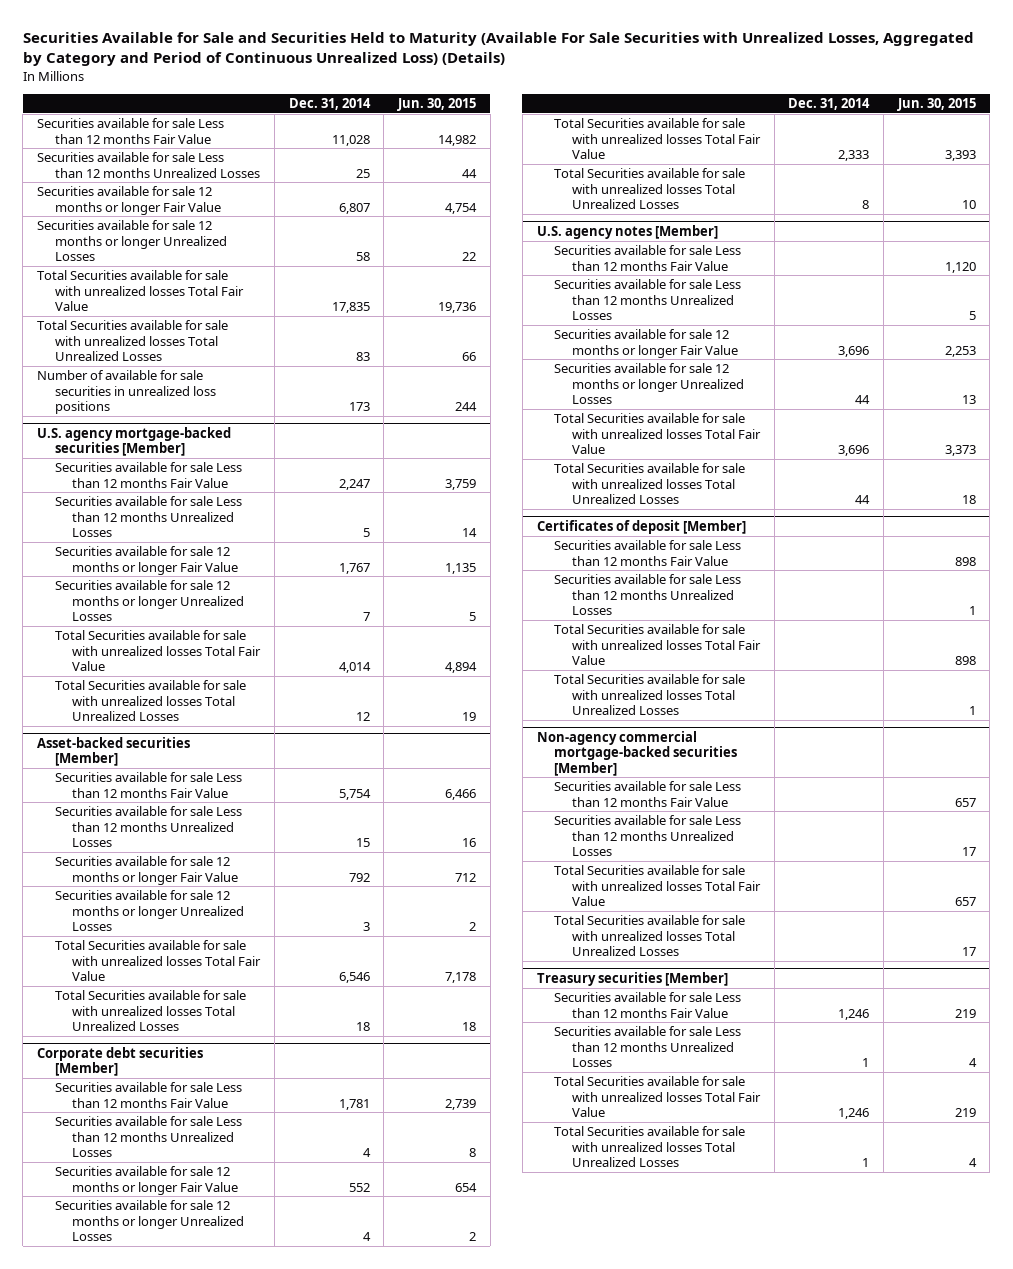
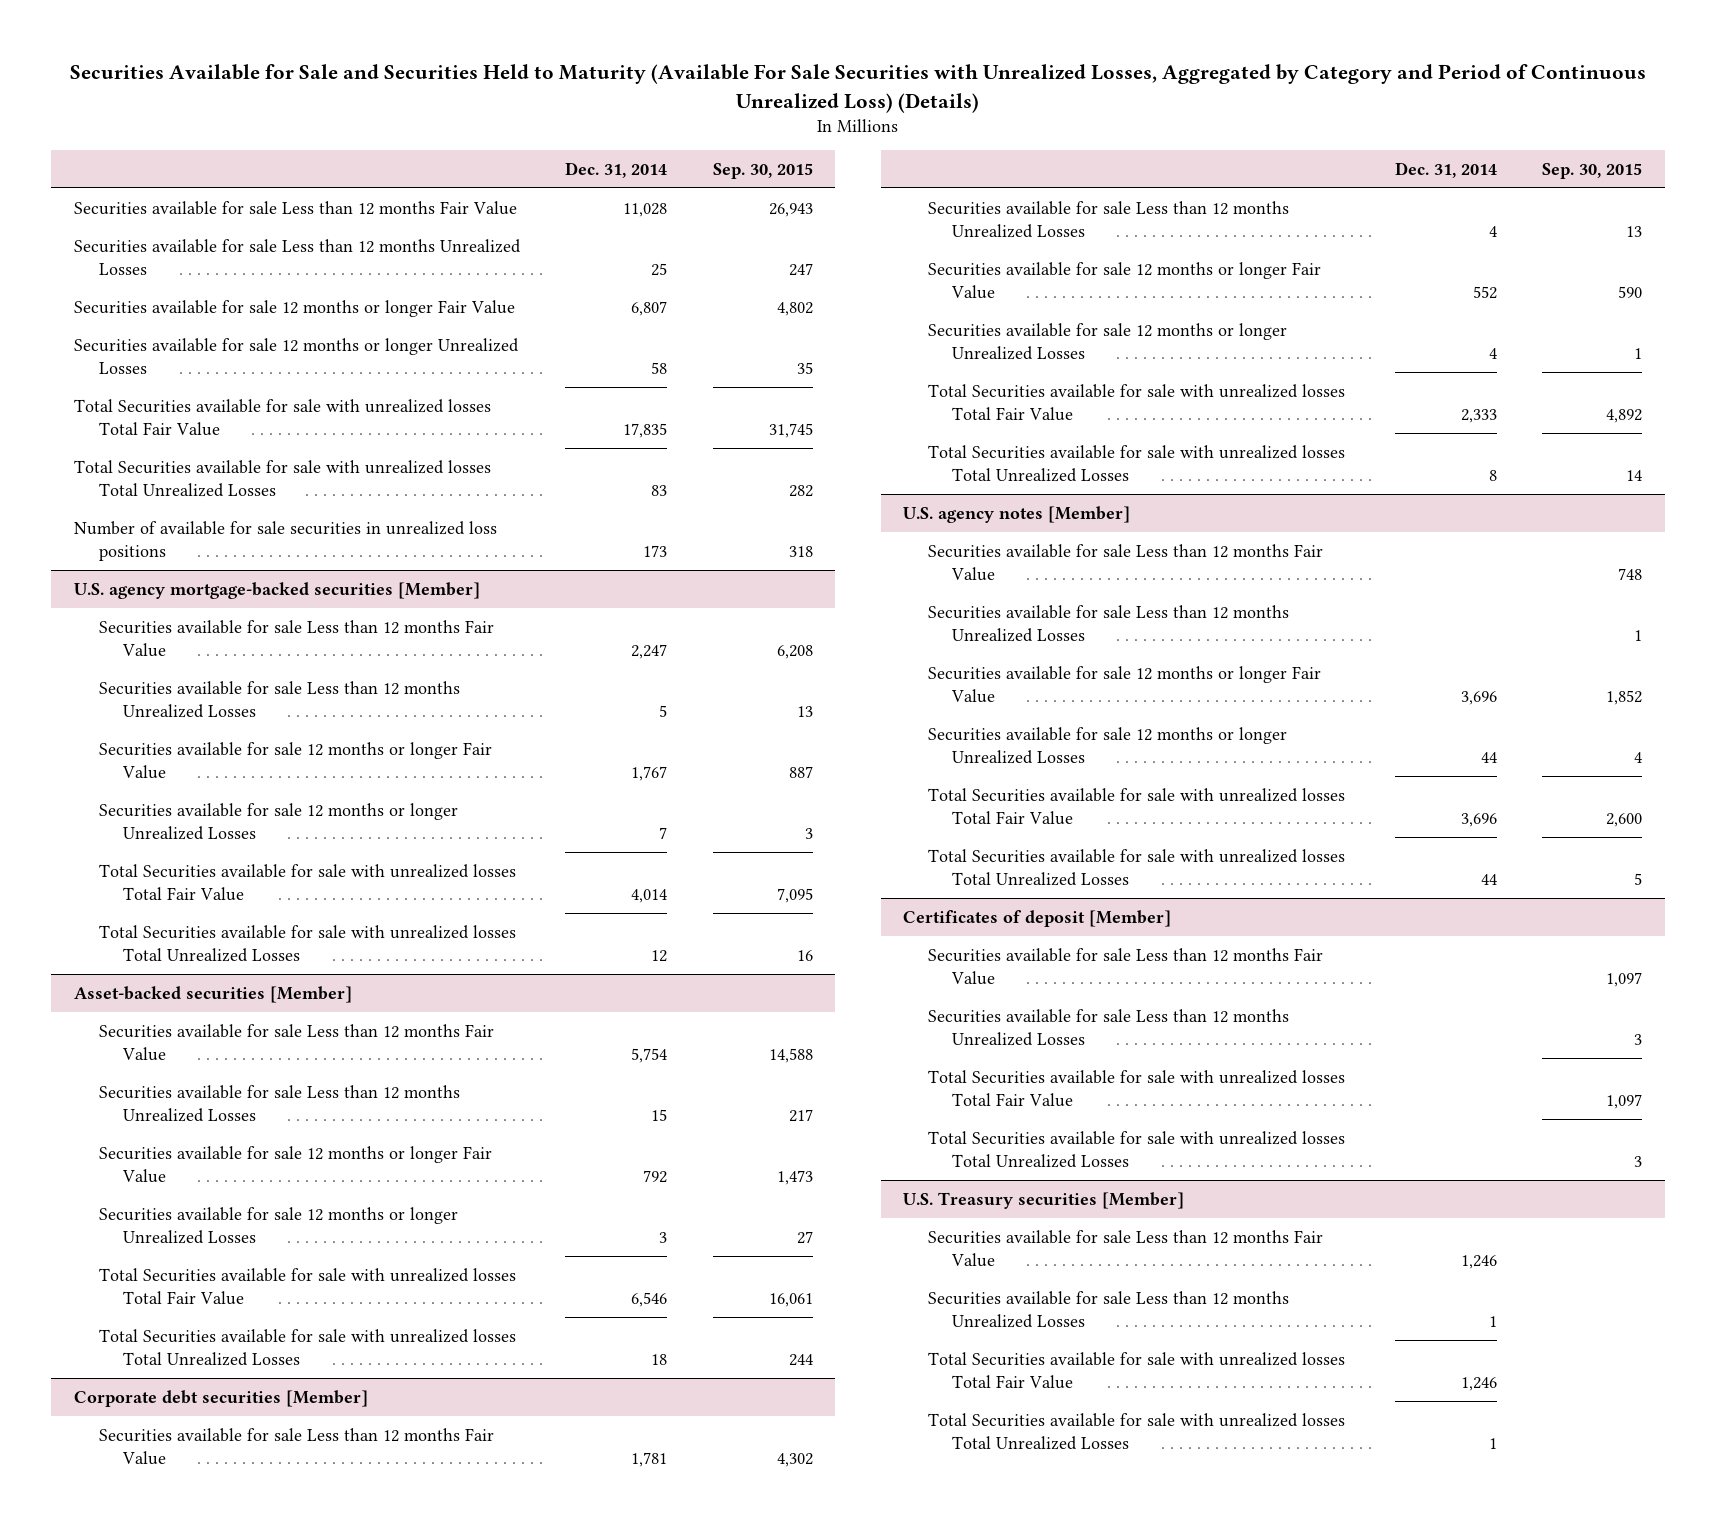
[396,97,476,111] Jun. 30, 2015 -> none
none -> [712,162,813,179] Sep. 30, 2015
[536,730,738,776] Non-agency commercial mortgage-backed securities [Member] -> none
[554,781,742,807] Securities available for sale Less than 12 months Fair Value -> none
[554,815,742,856] Securities available for sale Less than 12 months Unrealized Losses -> none
[554,865,761,906] Total Securities available for sale with unrealized losses Total Fair Value -> none
[554,915,746,956] Total Securities available for sale with unrealized losses Total Unrealized Losses -> none
[536,971,728,986] Treasury securities [Member] -> [903,1191,1185,1209] U.S. Treasury securities [Member]

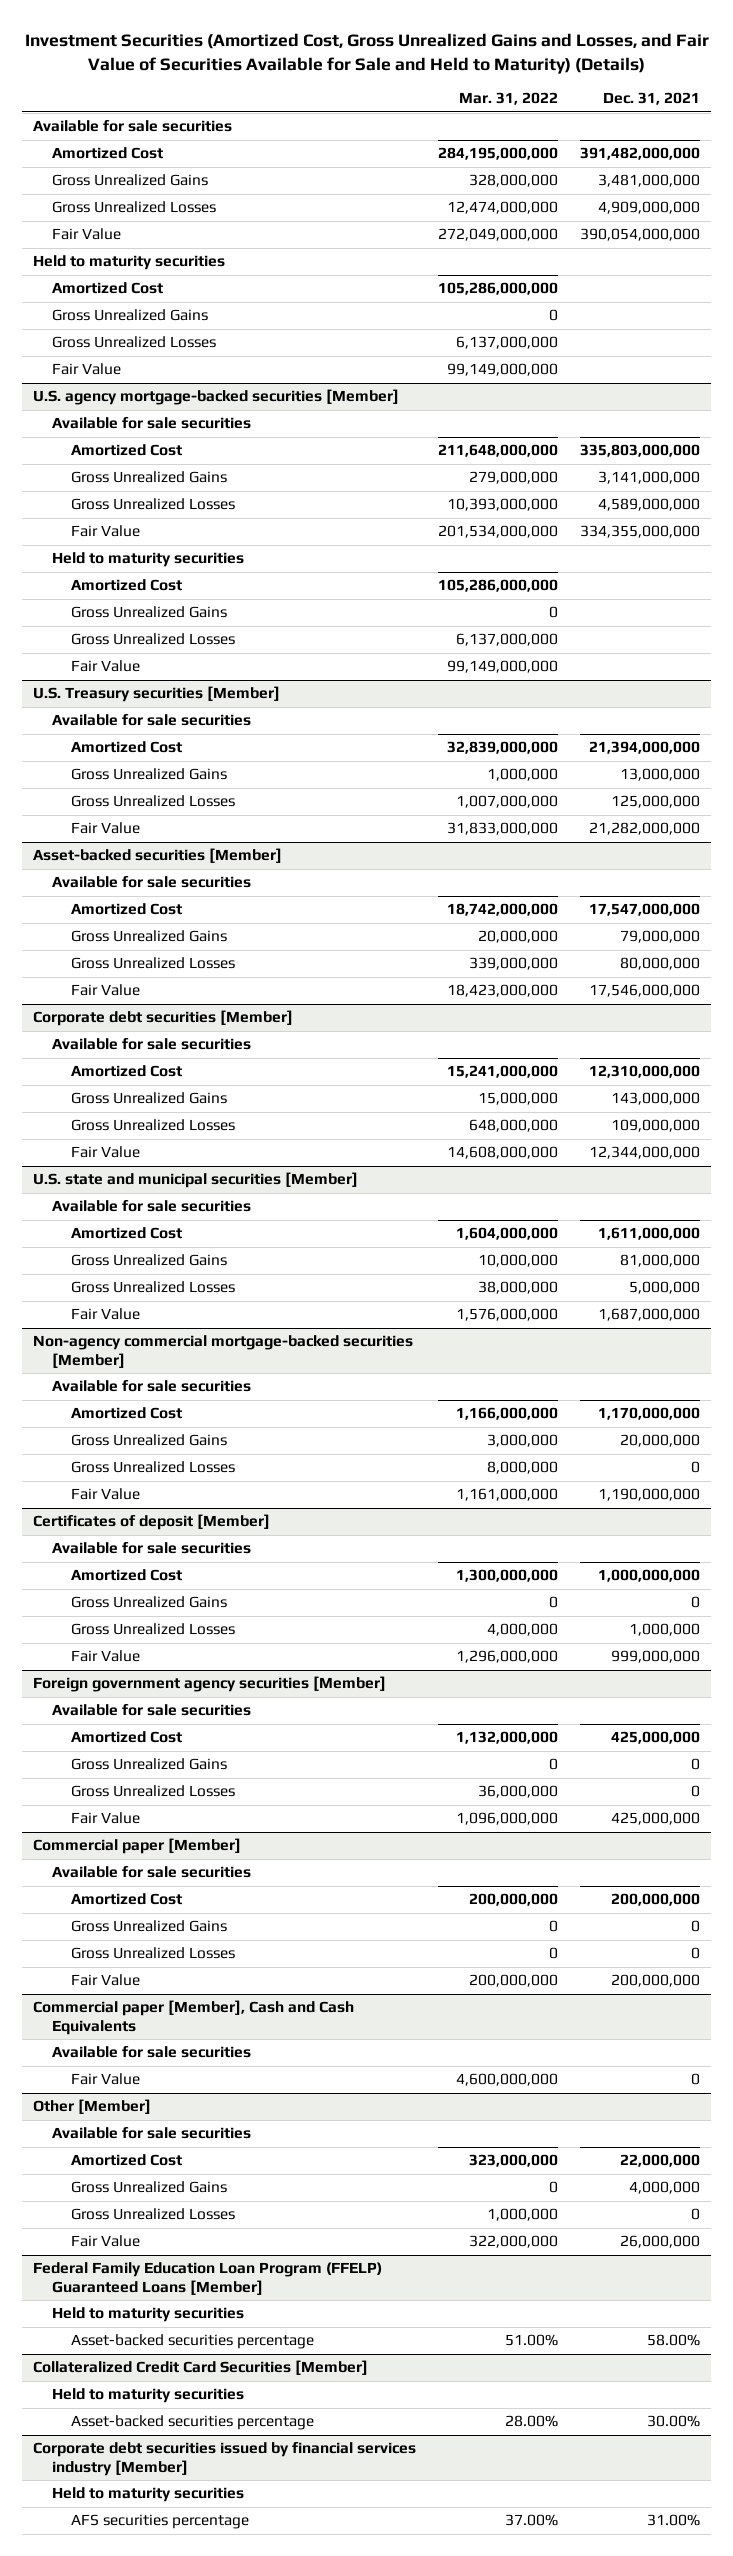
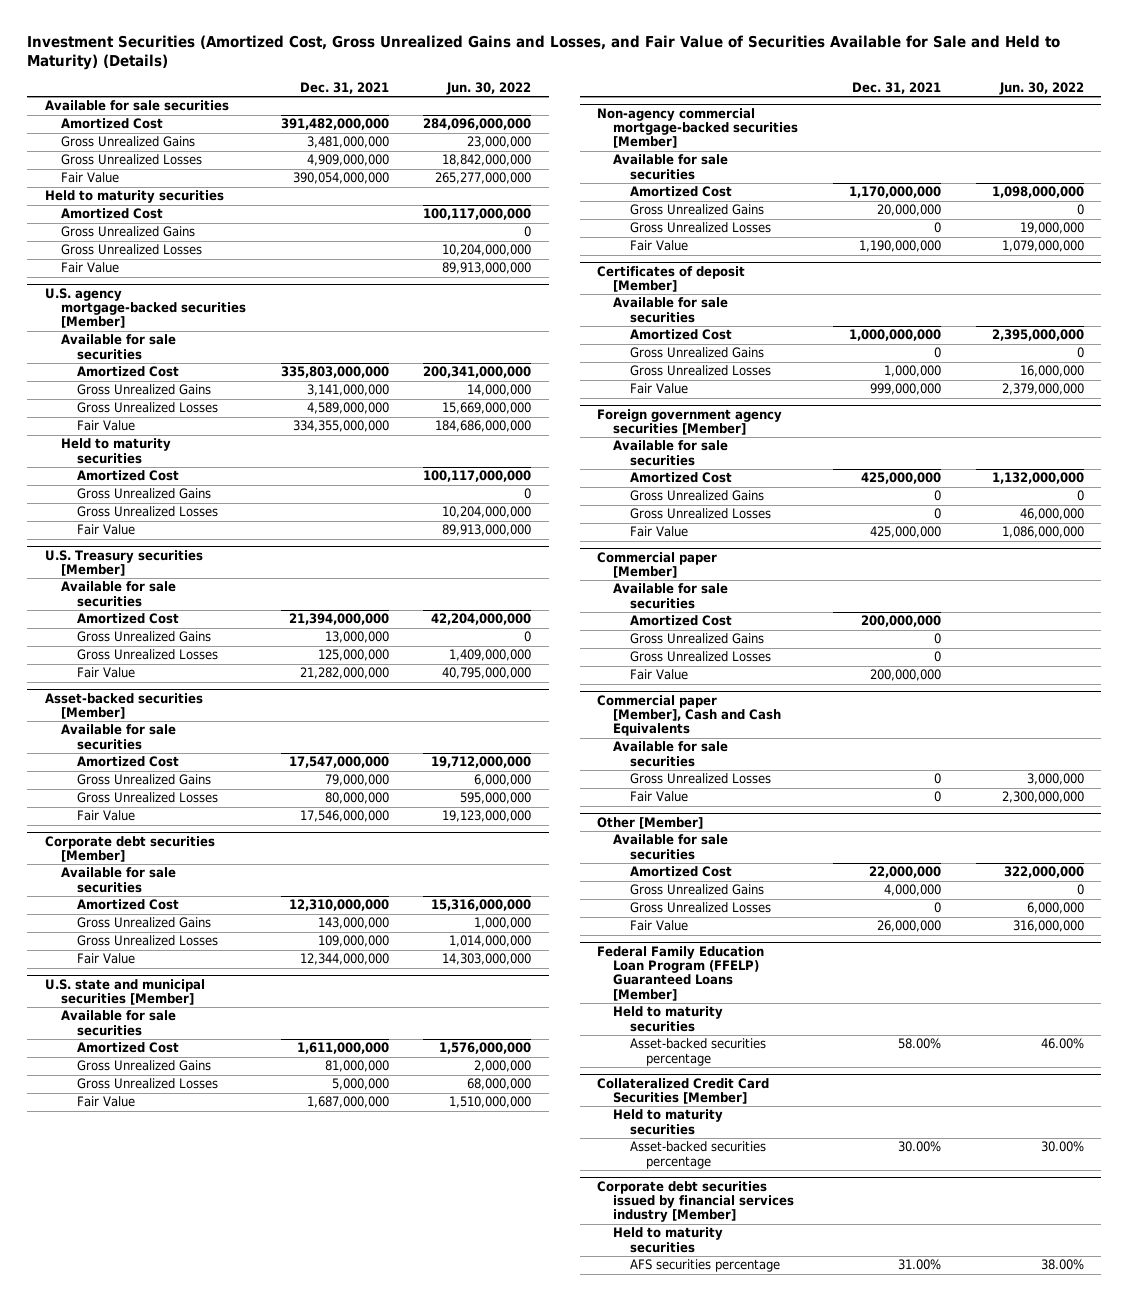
[459,92,559,106] Mar. 31, 2022 -> none
none -> [446,81,532,95] Jun. 30, 2022
none -> [629,773,771,785] Gross Unrealized Losses

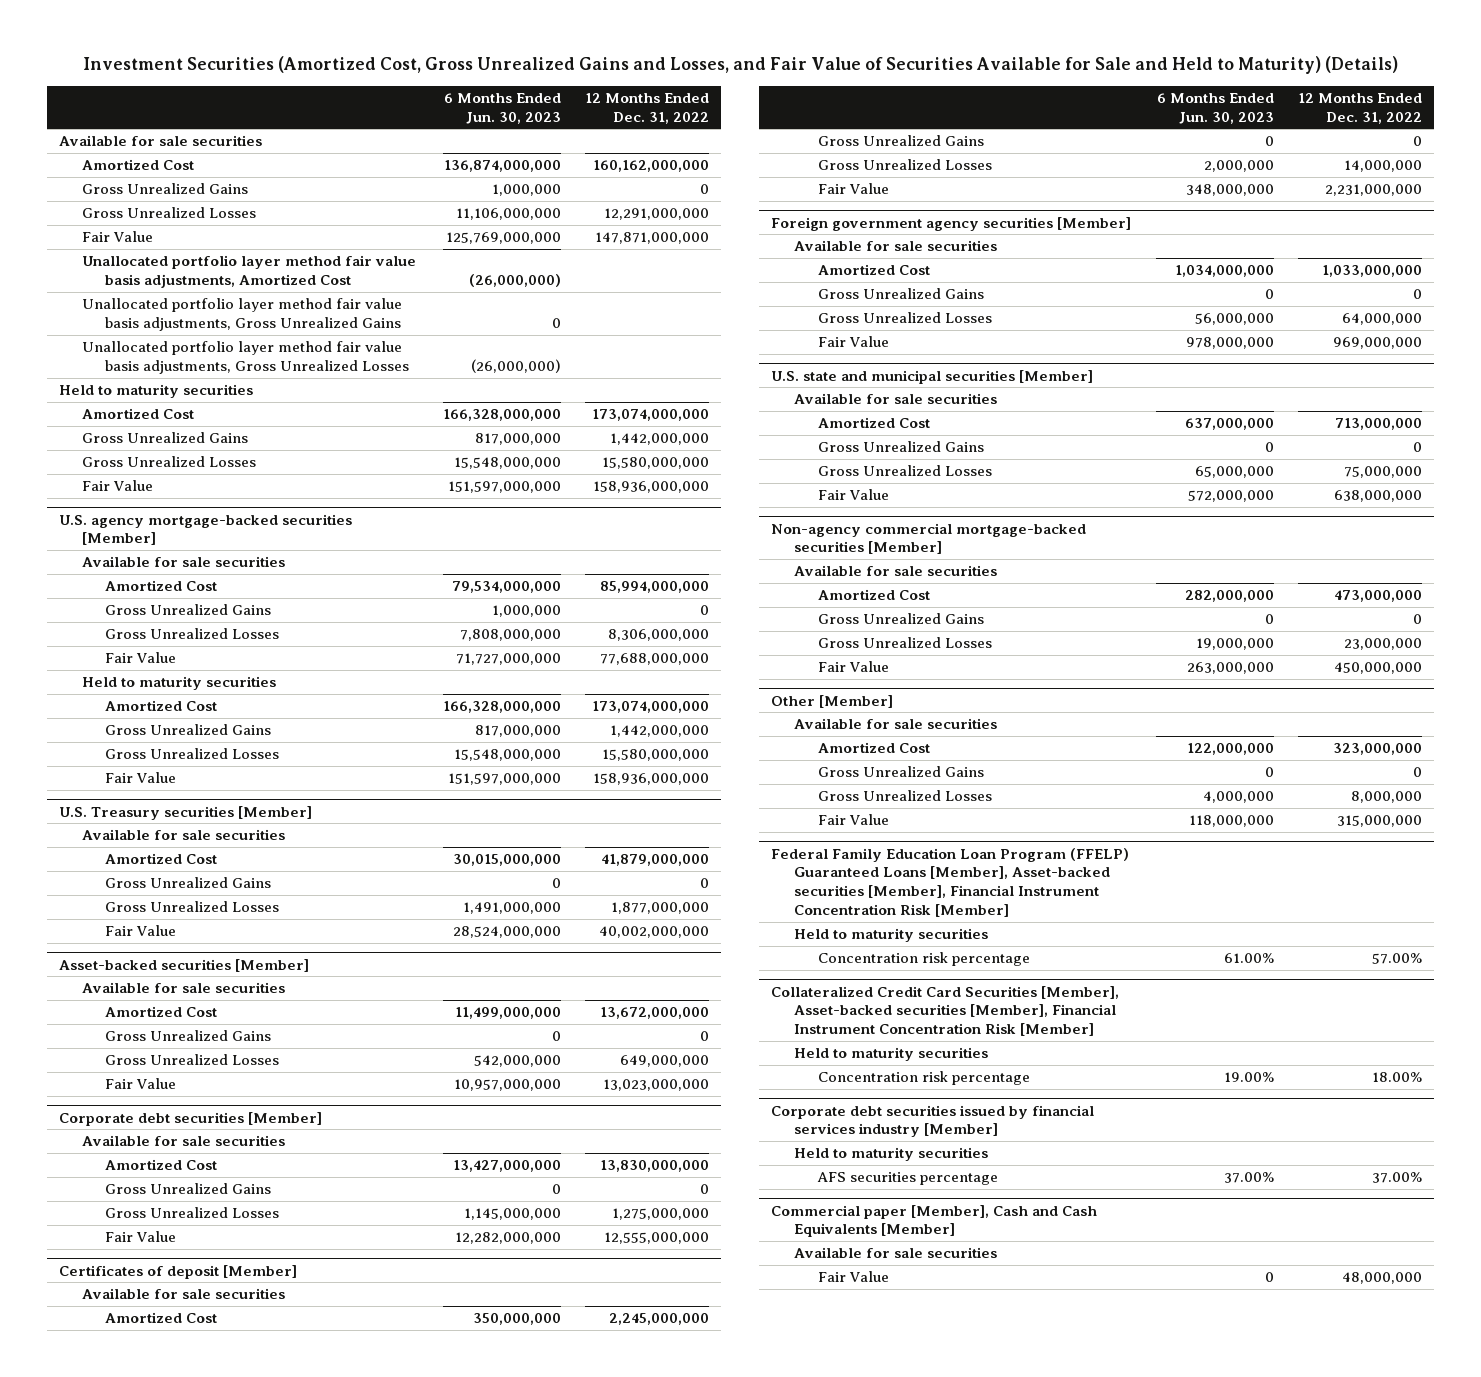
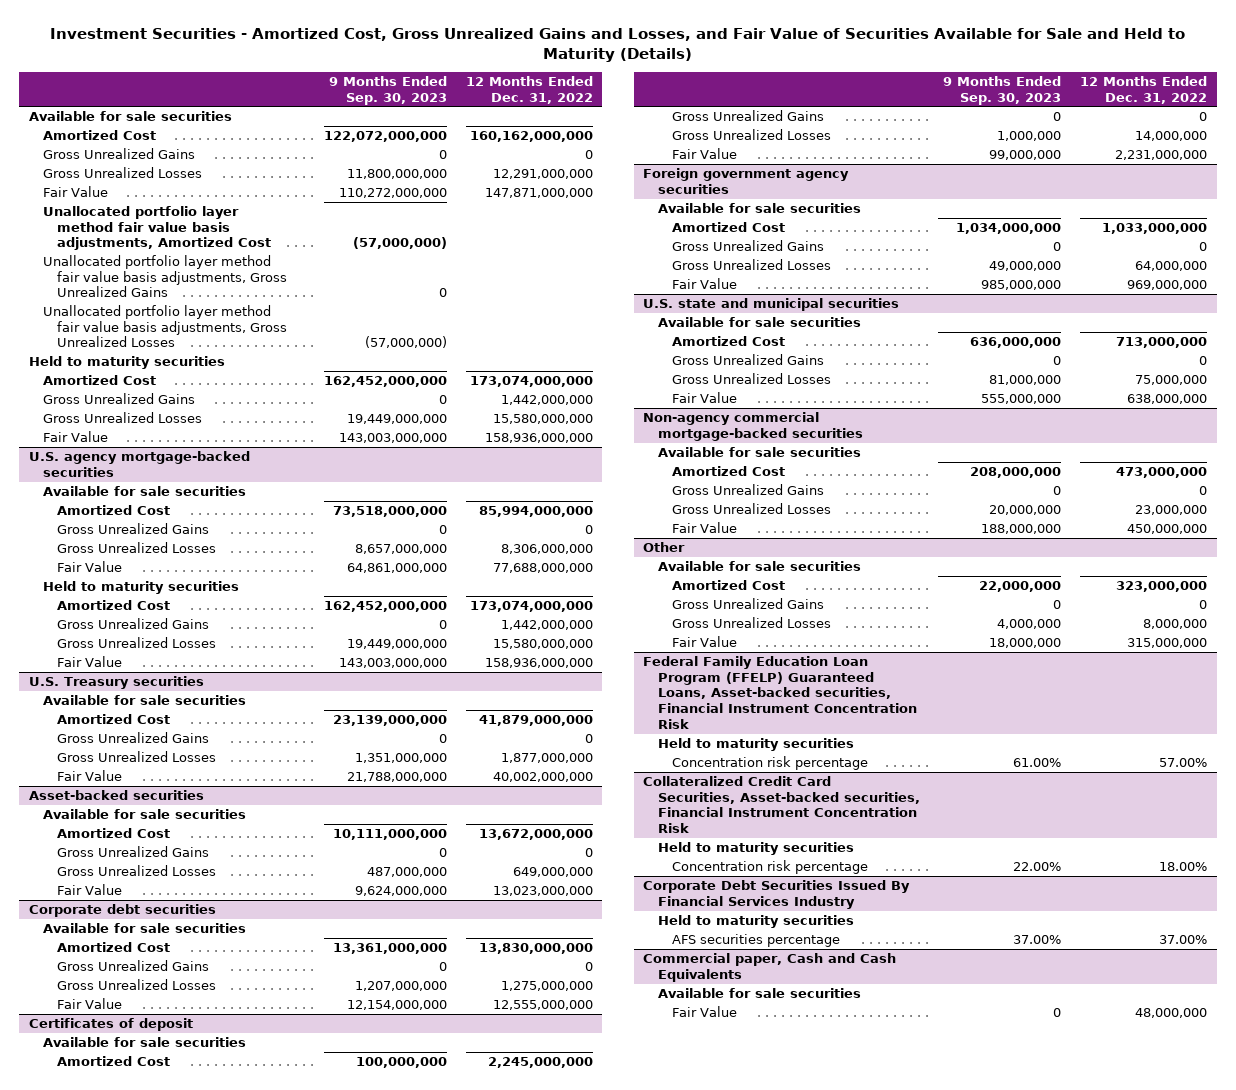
[83,56,1399,75] Investment Securities (Amortized Cost, Gross Unrealized Gains and Losses, and Fair Value of Securities Available for Sale and Held to Maturity) (Details) -> [49,28,1185,63] Investment Securities - Amortized Cost, Gross Unrealized Gains and Losses, and Fair Value of Securities Available for Sale and Held to Maturity (Details)
[444,92,562,124] 6 Months Ended Jun. 30, 2023 -> none
none -> [328,75,447,105] 9 Months Ended Sep. 30, 2023
[58,513,352,546] U.S. agency mortgage-backed securities [Member] -> [28,451,250,477] U.S. agency mortgage-backed securities
[58,805,312,820] U.S. Treasury securities [Member] -> [28,676,204,690] U.S. Treasury securities
[58,958,309,972] Asset-backed securities [Member] -> [28,790,204,801] Asset-backed securities
[58,1111,322,1126] Corporate debt securities [Member] -> [28,904,216,918] Corporate debt securities
[58,1264,297,1279] Certificates of deposit [Member] -> [28,1018,193,1032] Certificates of deposit
[771,216,1132,231] Foreign government agency securities [Member] -> [643,168,850,194] Foreign government agency securities
[771,369,1094,384] U.S. state and municipal securities [Member] -> [643,298,900,312] U.S. state and municipal securities
[771,522,1087,555] Non-agency commercial mortgage-backed securities [Member] -> [643,412,863,441] Non-agency commercial mortgage-backed securities
[771,694,894,708] Other [Member] -> [643,542,686,553] Other
[771,847,1130,918] Federal Family Education Loan Program (FFELP) Guaranteed Loans [Member], Asset-backed securities [Member], Financial Instrument Concentration Risk [Member] -> [643,656,917,729] Federal Family Education Loan Program (FFELP) Guaranteed Loans, Asset-backed securities, Financial Instrument Concentration Risk
[771,985,1120,1037] Collateralized Credit Card Securities [Member], Asset-backed securities [Member], Financial Instrument Concentration Risk [Member] -> [643,776,920,834] Collateralized Credit Card Securities, Asset-backed securities, Financial Instrument Concentration Risk
[771,1104,1095,1138] Corporate debt securities issued by financial services industry [Member] -> [643,880,911,909] Corporate Debt Securities Issued By Financial Services Industry
[771,1204,1098,1238] Commercial paper [Member], Cash and Cash Equivalents [Member] -> [643,953,897,982] Commercial paper, Cash and Cash Equivalents

